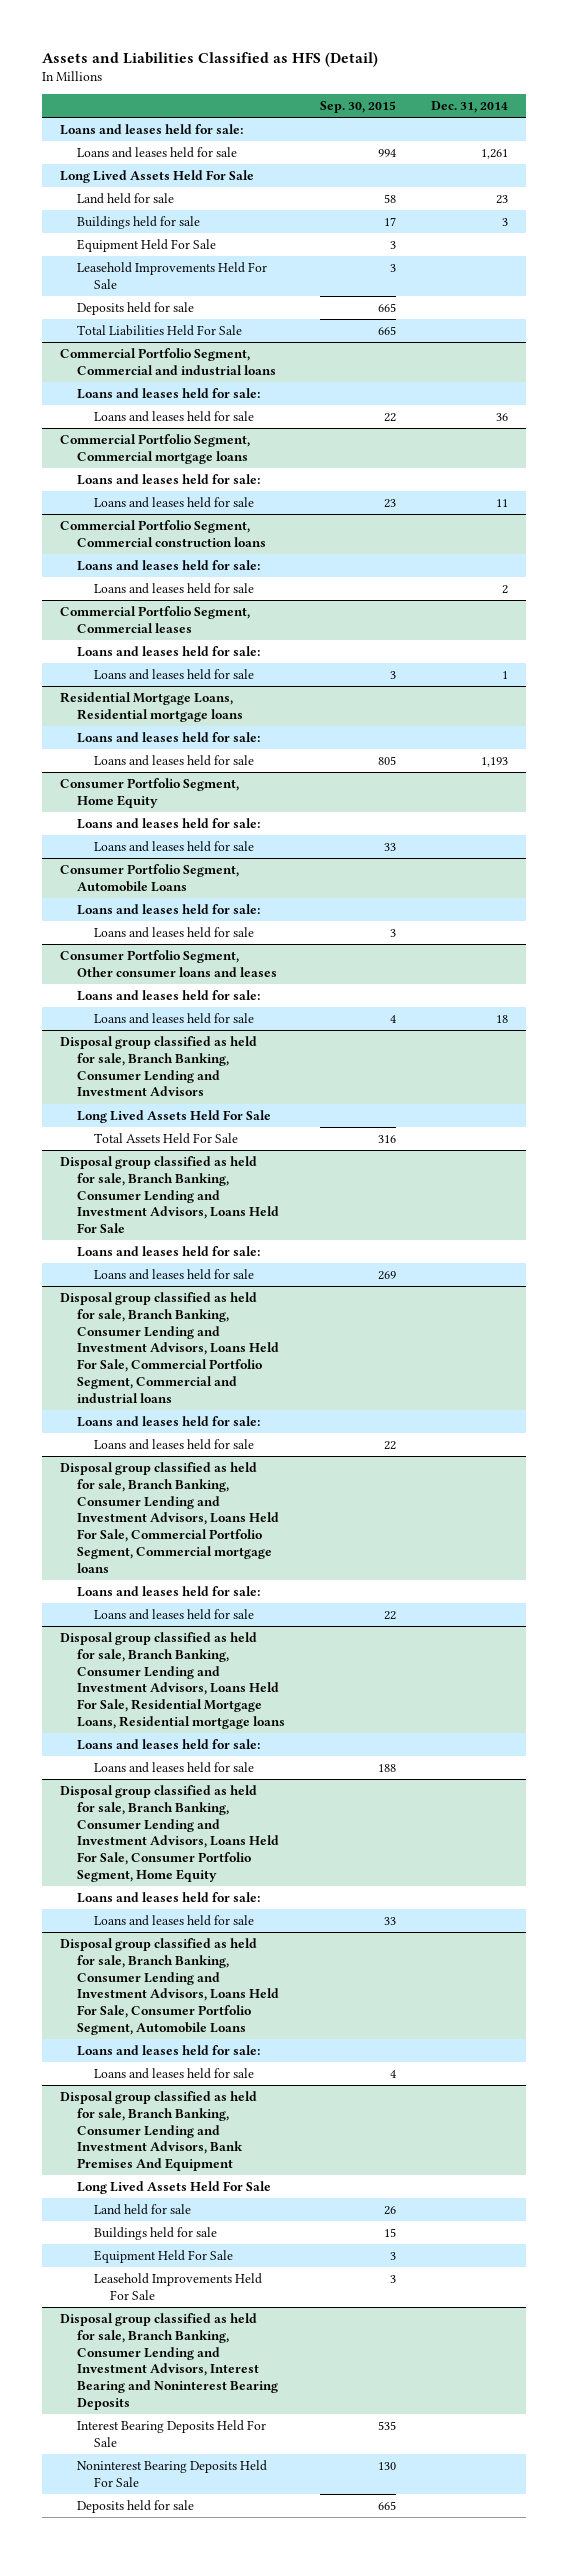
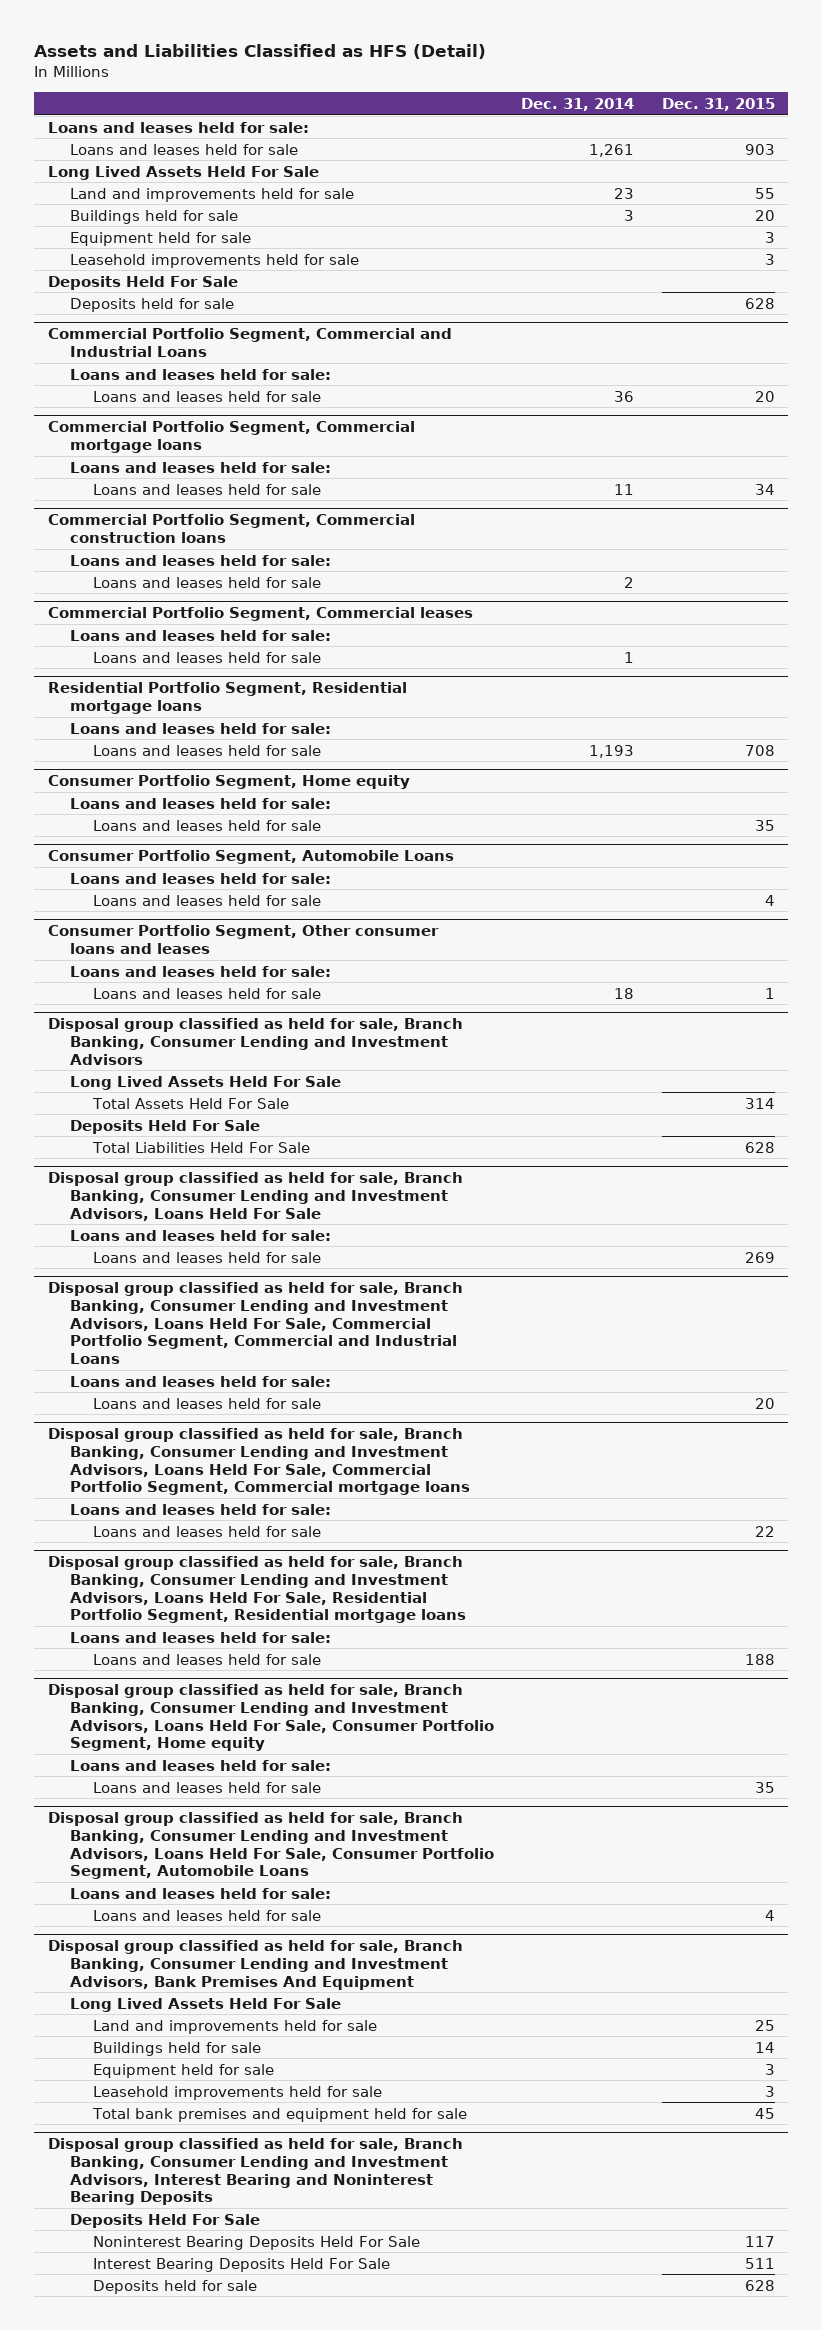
[319,100,396,113] Sep. 30, 2015 -> none
none -> [661,97,775,111] Dec. 31, 2015
[76,192,174,204] Land held for sale -> [70,187,355,202] Land and improvements held for sale
[76,238,216,252] Equipment Held For Sale -> [70,231,252,246] Equipment held for sale
[76,261,267,289] Leasehold Improvements Held For Sale -> [70,253,360,268] Leasehold improvements held for sale
none -> [47,275,238,290] Deposits Held For Sale
[76,324,242,336] Total Liabilities Held For Sale -> none
[59,347,276,375] Commercial Portfolio Segment, Commercial and industrial loans -> [47,328,452,358] Commercial Portfolio Segment, Commercial and Industrial Loans
[59,691,243,722] Residential Mortgage Loans, Residential mortgage loans -> [47,682,407,715] Residential Portfolio Segment, Residential mortgage loans
[59,777,239,808] Consumer Portfolio Segment, Home Equity -> [47,775,410,790] Consumer Portfolio Segment, Home equity
none -> [70,1119,261,1134] Deposits Held For Sale
none -> [91,1141,310,1153] Total Liabilities Held For Sale
[59,1291,279,1403] Disposal group classified as held for sale, Branch Banking, Consumer Lending and Investment Advisors, Loans Held For Sale, Commercial Portfolio Segment, Commercial and industrial loans -> [47,1282,463,1364] Disposal group classified as held for sale, Branch Banking, Consumer Lending and Investment Advisors, Loans Held For Sale, Commercial Portfolio Segment, Commercial and Industrial Loans
[59,1631,285,1730] Disposal group classified as held for sale, Branch Banking, Consumer Lending and Investment Advisors, Loans Held For Sale, Residential Mortgage Loans, Residential mortgage loans -> [47,1556,467,1624] Disposal group classified as held for sale, Branch Banking, Consumer Lending and Investment Advisors, Loans Held For Sale, Residential Portfolio Segment, Residential mortgage loans
[59,1784,279,1883] Disposal group classified as held for sale, Branch Banking, Consumer Lending and Investment Advisors, Loans Held For Sale, Consumer Portfolio Segment, Home Equity -> [47,1684,495,1752] Disposal group classified as held for sale, Branch Banking, Consumer Lending and Investment Advisors, Loans Held For Sale, Consumer Portfolio Segment, Home equity
[93,2203,191,2215] Land held for sale -> [92,2019,377,2034] Land and improvements held for sale
[93,2249,233,2263] Equipment Held For Sale -> [92,2063,274,2078] Equipment held for sale
[93,2272,262,2300] Leasehold Improvements Held For Sale -> [92,2085,382,2100] Leasehold improvements held for sale
none -> [91,2107,467,2122] Total bank premises and equipment held for sale
none -> [70,2213,261,2228] Deposits Held For Sale
[76,2419,266,2447] Interest Bearing Deposits Held For Sale -> [92,2257,390,2272] Interest Bearing Deposits Held For Sale

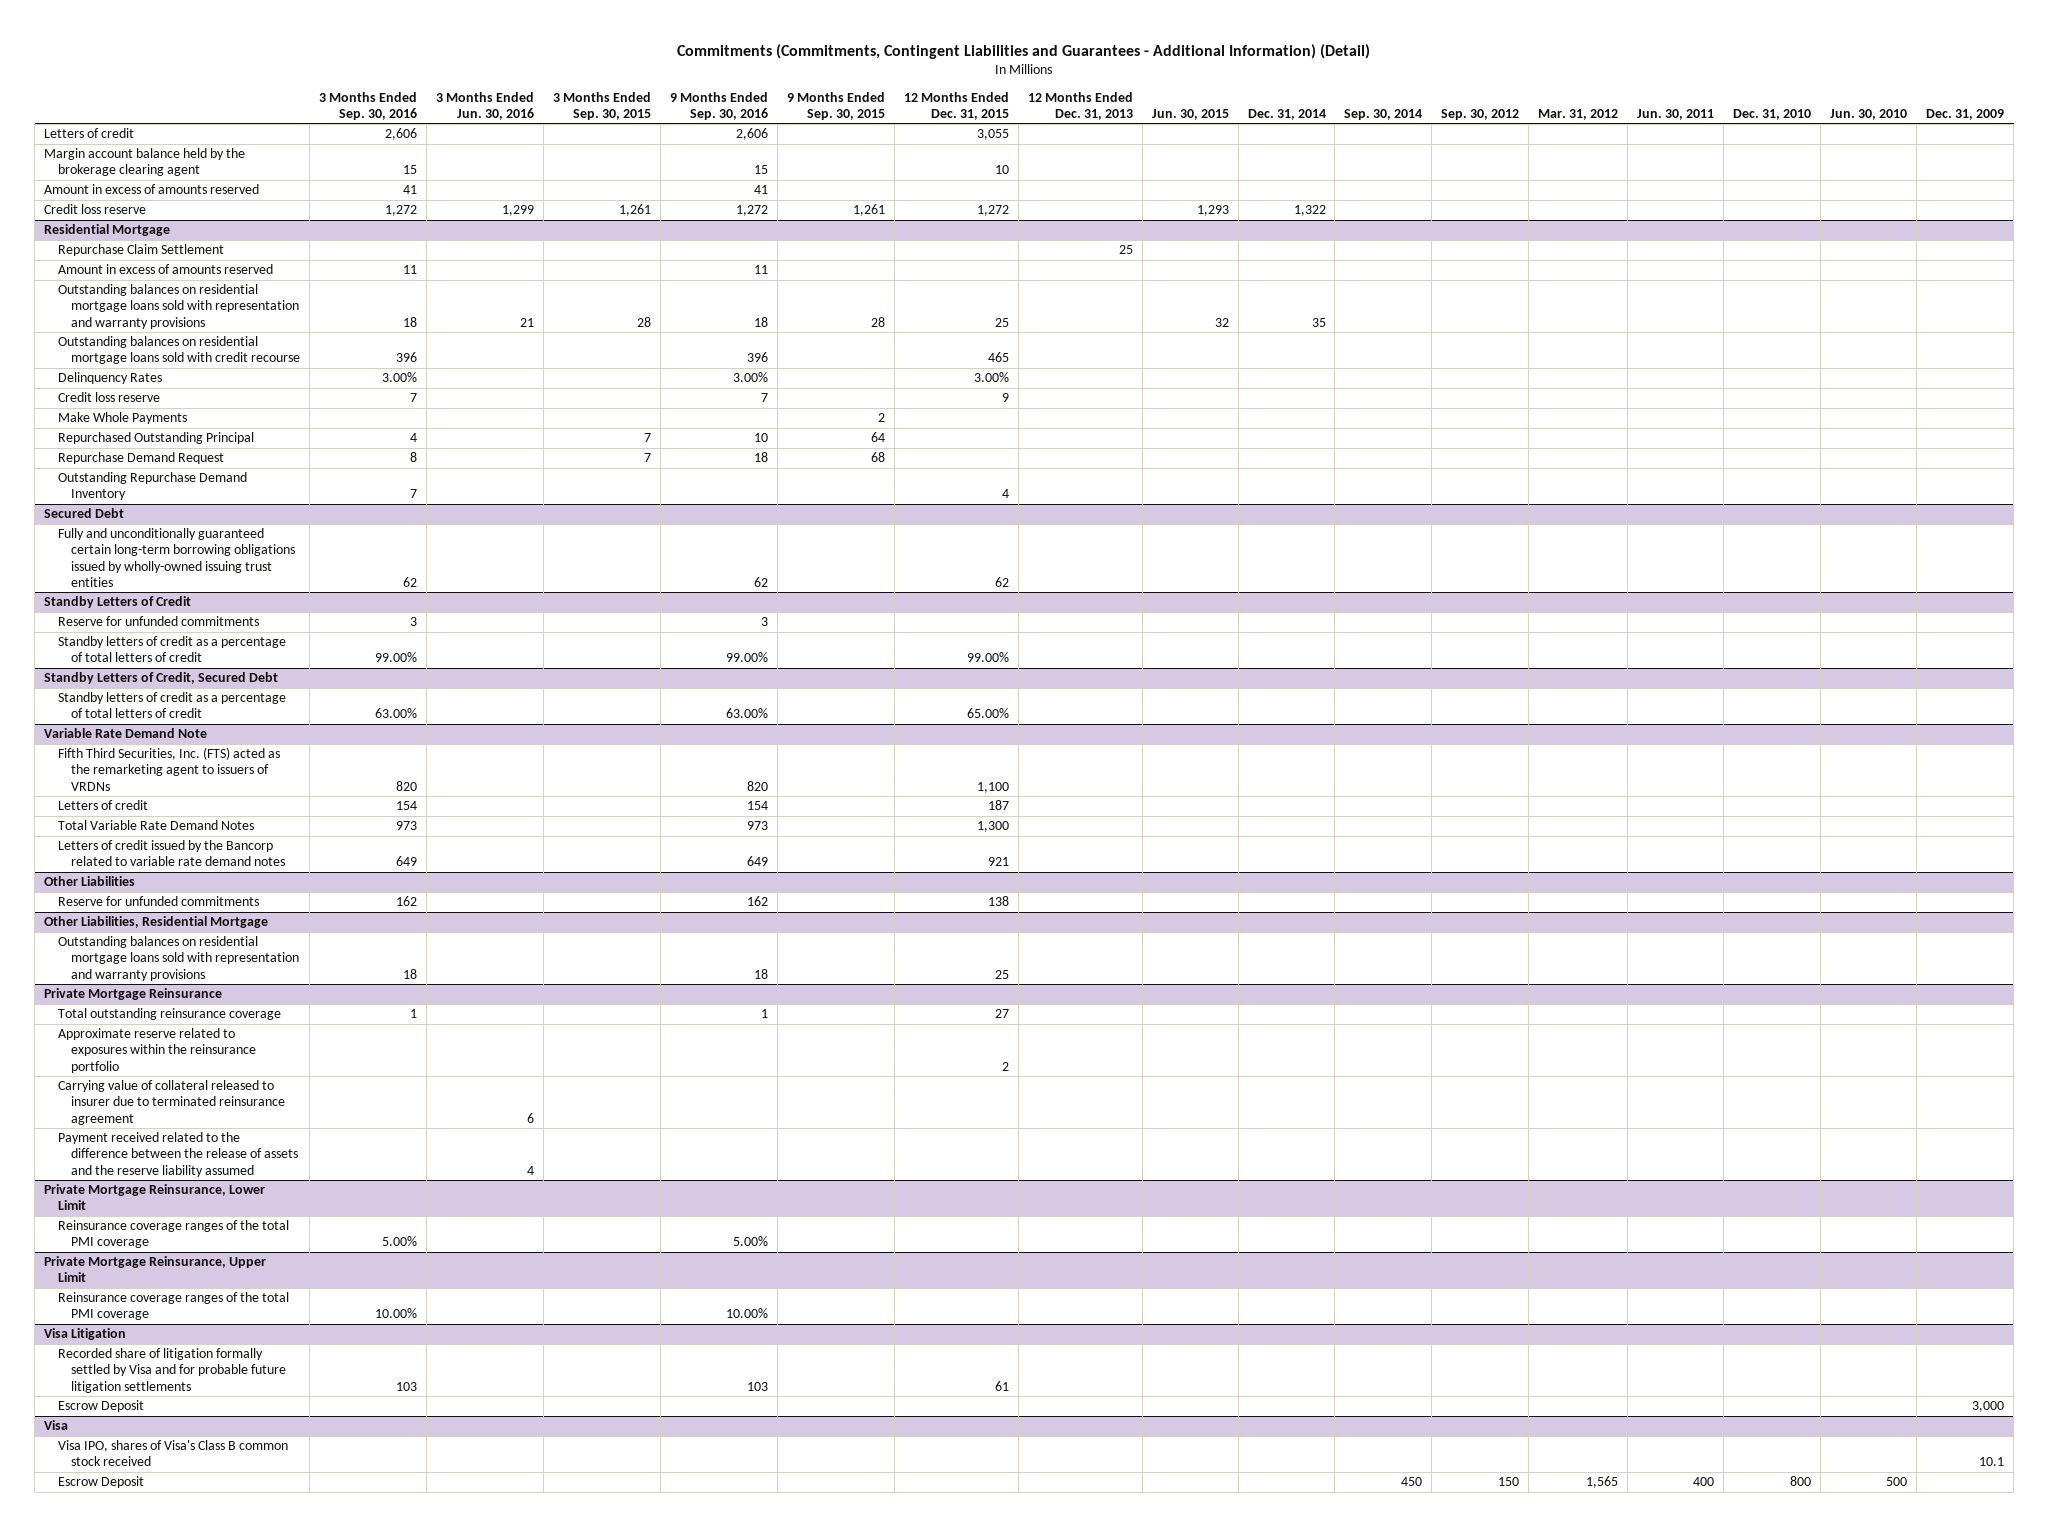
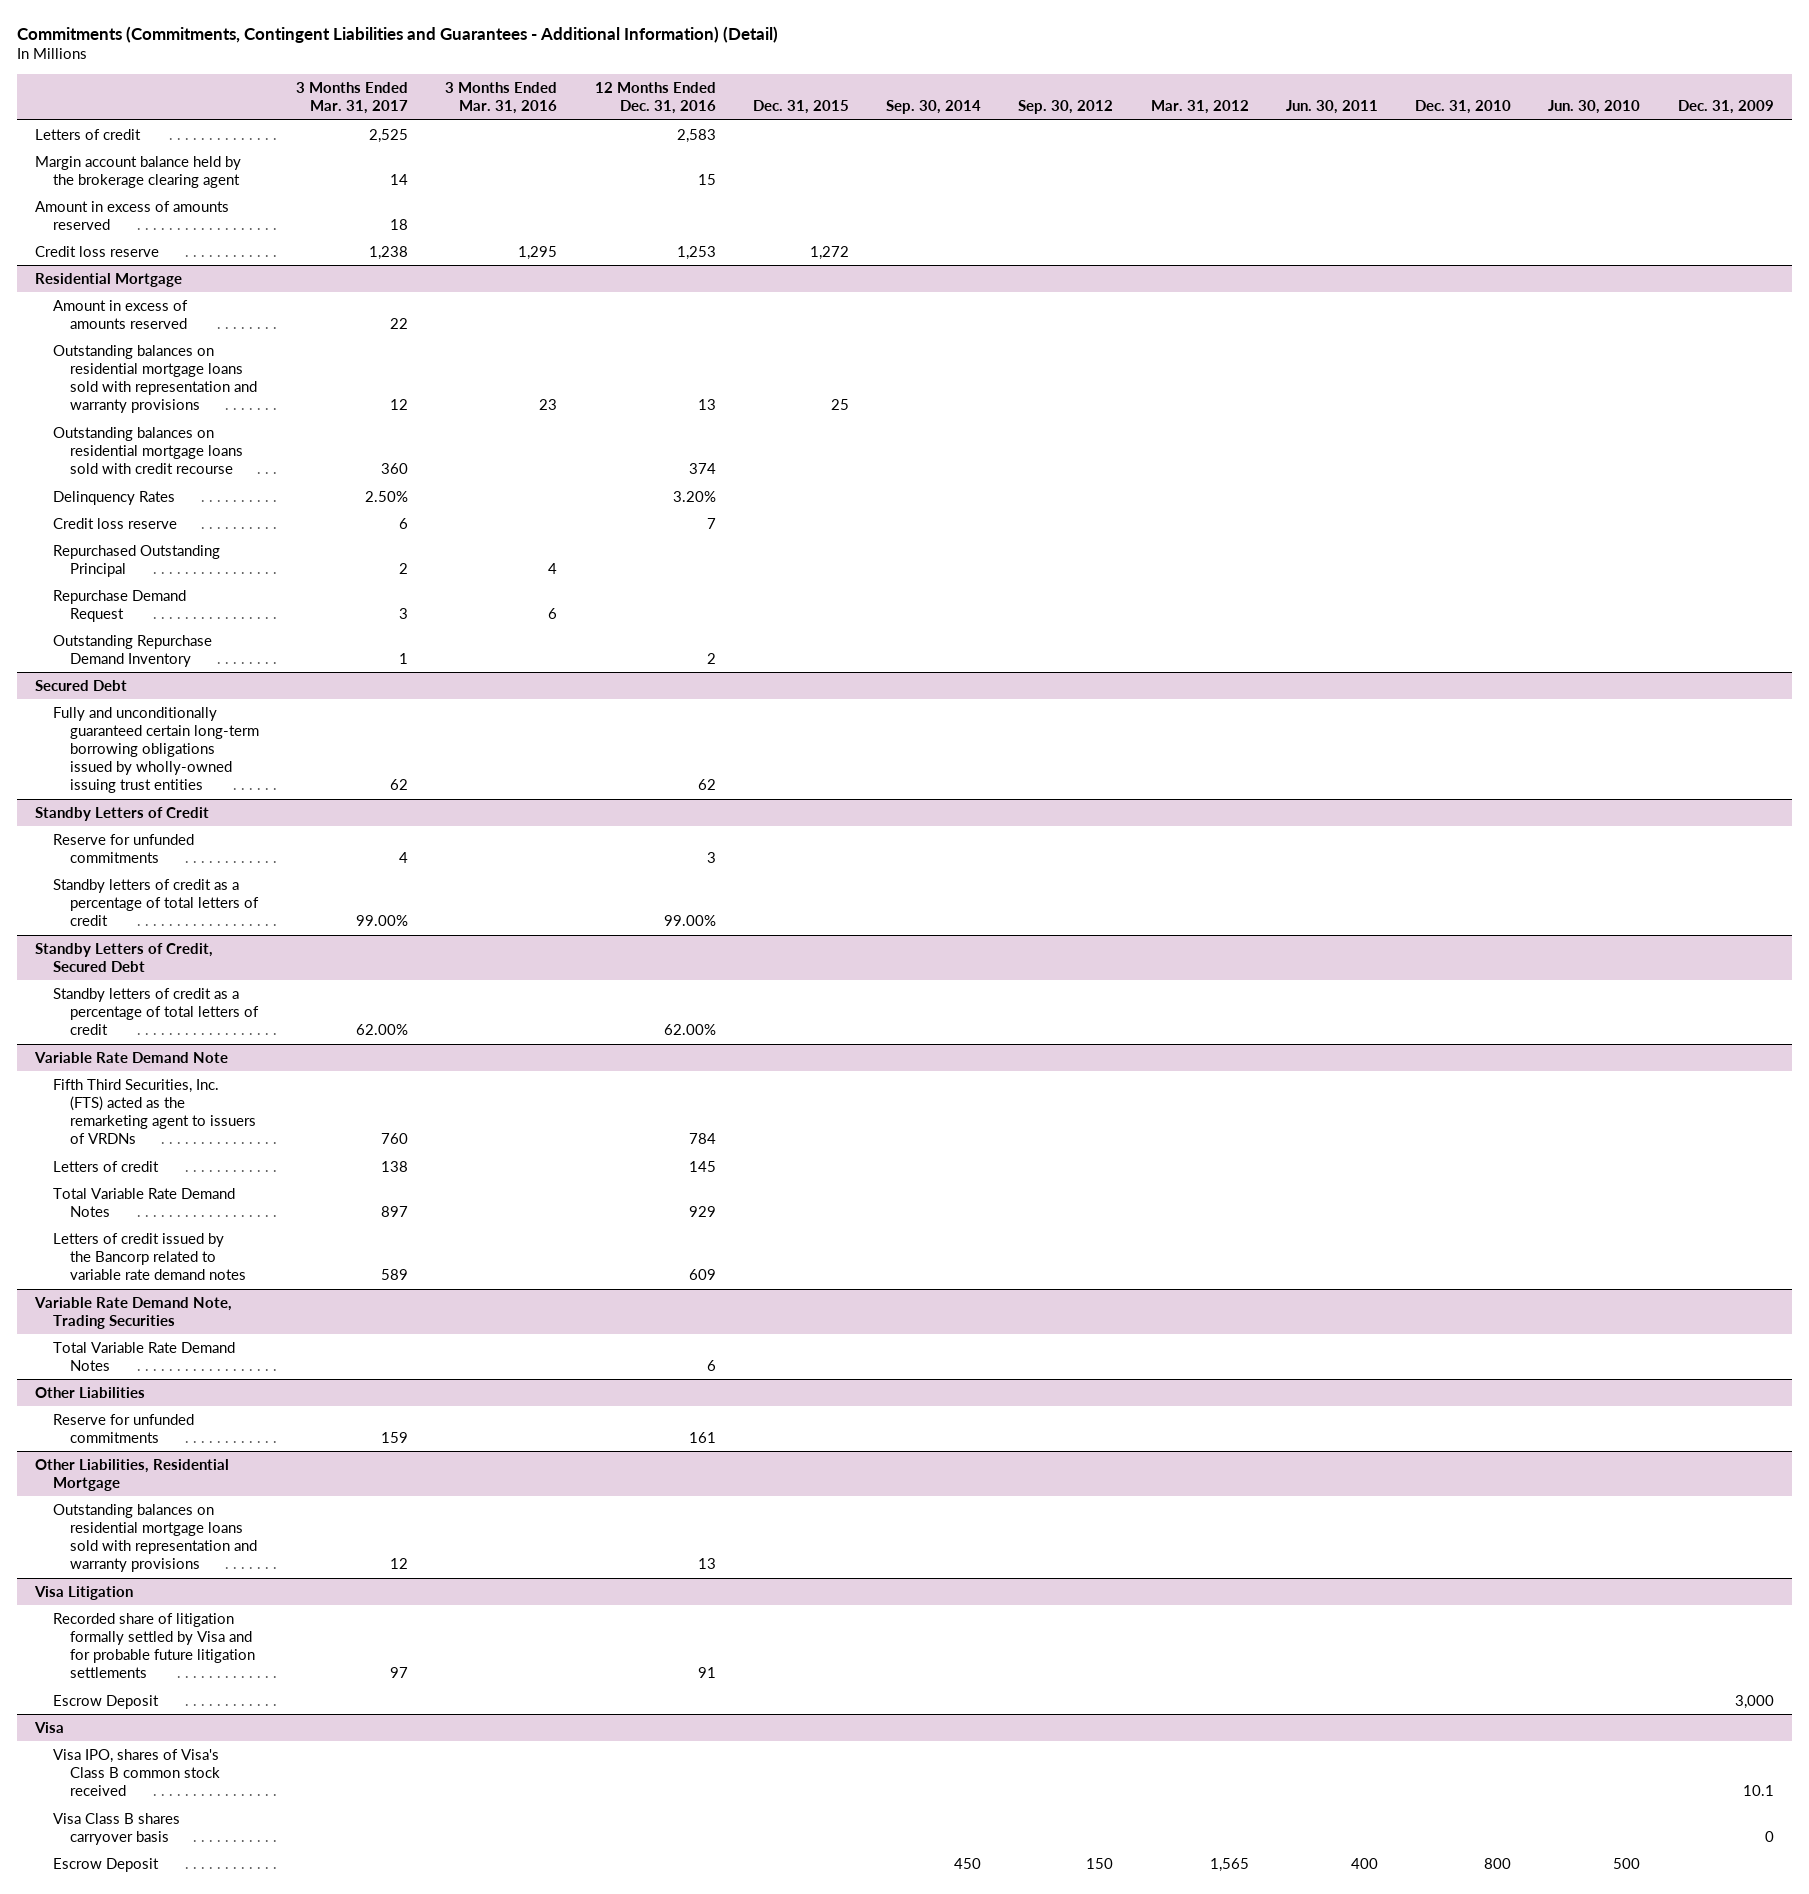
[318,91,417,120] 3 Months Ended Sep. 30, 2016 -> none
[435,91,534,120] 3 Months Ended Jun. 30, 2016 -> none
[552,91,651,120] 3 Months Ended Sep. 30, 2015 -> none
[669,91,768,120] 9 Months Ended Sep. 30, 2016 -> none
[786,91,885,120] 9 Months Ended Sep. 30, 2015 -> none
[903,91,1009,120] 12 Months Ended Dec. 31, 2015 -> none
[1027,91,1133,120] 12 Months Ended Dec. 31, 2013 -> none
[1151,108,1229,120] Jun. 30, 2015 -> none
[1247,108,1326,120] Dec. 31, 2014 -> none
none -> [296,82,409,115] 3 Months Ended Mar. 31, 2017
none -> [445,82,558,115] 3 Months Ended Mar. 31, 2016
none -> [594,82,716,115] 12 Months Ended Dec. 31, 2016
none -> [752,100,849,115] Dec. 31, 2015
[57,244,224,257] Repurchase Claim Settlement -> none
[57,412,187,425] Make Whole Payments -> none
none -> [34,1297,233,1330] Variable Rate Demand Note, Trading Securities
none -> [52,1342,235,1372] Total Variable Rate Demand Notes
[44,988,223,1001] Private Mortgage Reinsurance -> none
[57,1008,281,1021] Total outstanding reinsurance coverage -> none
[57,1028,257,1073] Approximate reserve related to exposures within the reinsurance portfolio -> none
[57,1080,286,1125] Carrying value of collateral released to insurer due to terminated reinsurance agreement -> none
[57,1132,299,1177] Payment received related to the difference between the release of assets and the reserve liability assumed -> none
[44,1184,266,1211] Private Mortgage Reinsurance, Lower Limit -> none
[57,1220,289,1249] Reinsurance coverage ranges of the total PMI coverage -> none
[44,1256,267,1283] Private Mortgage Reinsurance, Upper Limit -> none
[57,1292,289,1321] Reinsurance coverage ranges of the total PMI coverage -> none
none -> [52,1813,180,1846] Visa Class B shares carryover basis

